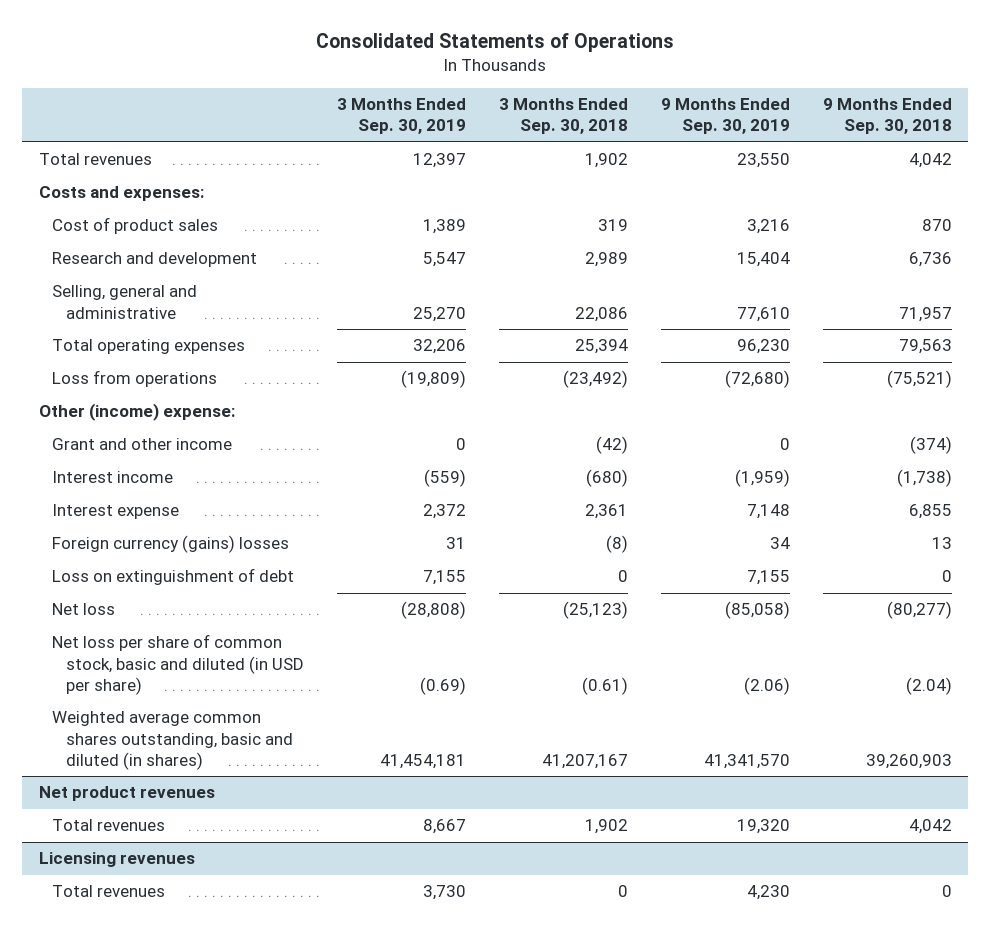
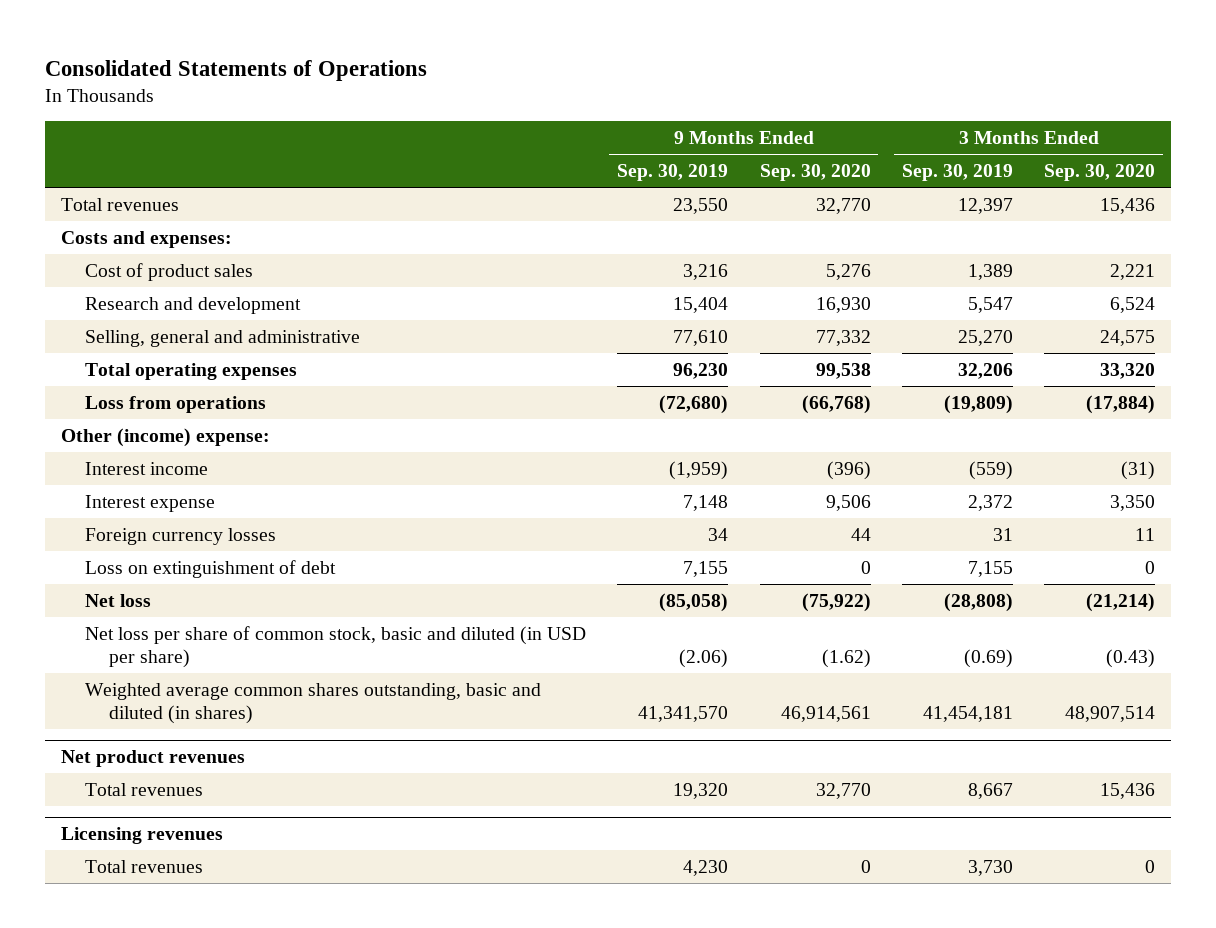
[498,98,628,135] 3 Months Ended Sep. 30, 2018 -> none
[822,98,952,135] 9 Months Ended Sep. 30, 2018 -> none
none -> [759,164,871,182] Sep. 30, 2020
none -> [1044,164,1156,182] Sep. 30, 2020
[52,438,233,451] Grant and other income -> none
[52,535,290,554] Foreign currency (gains) losses -> [84,527,276,545] Foreign currency losses

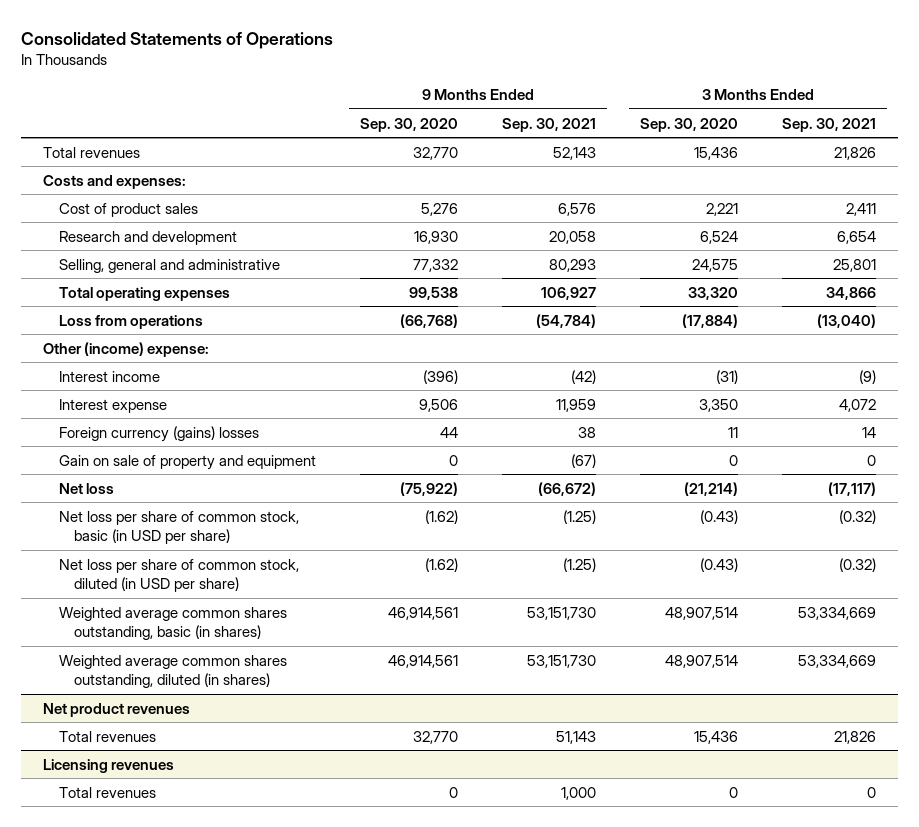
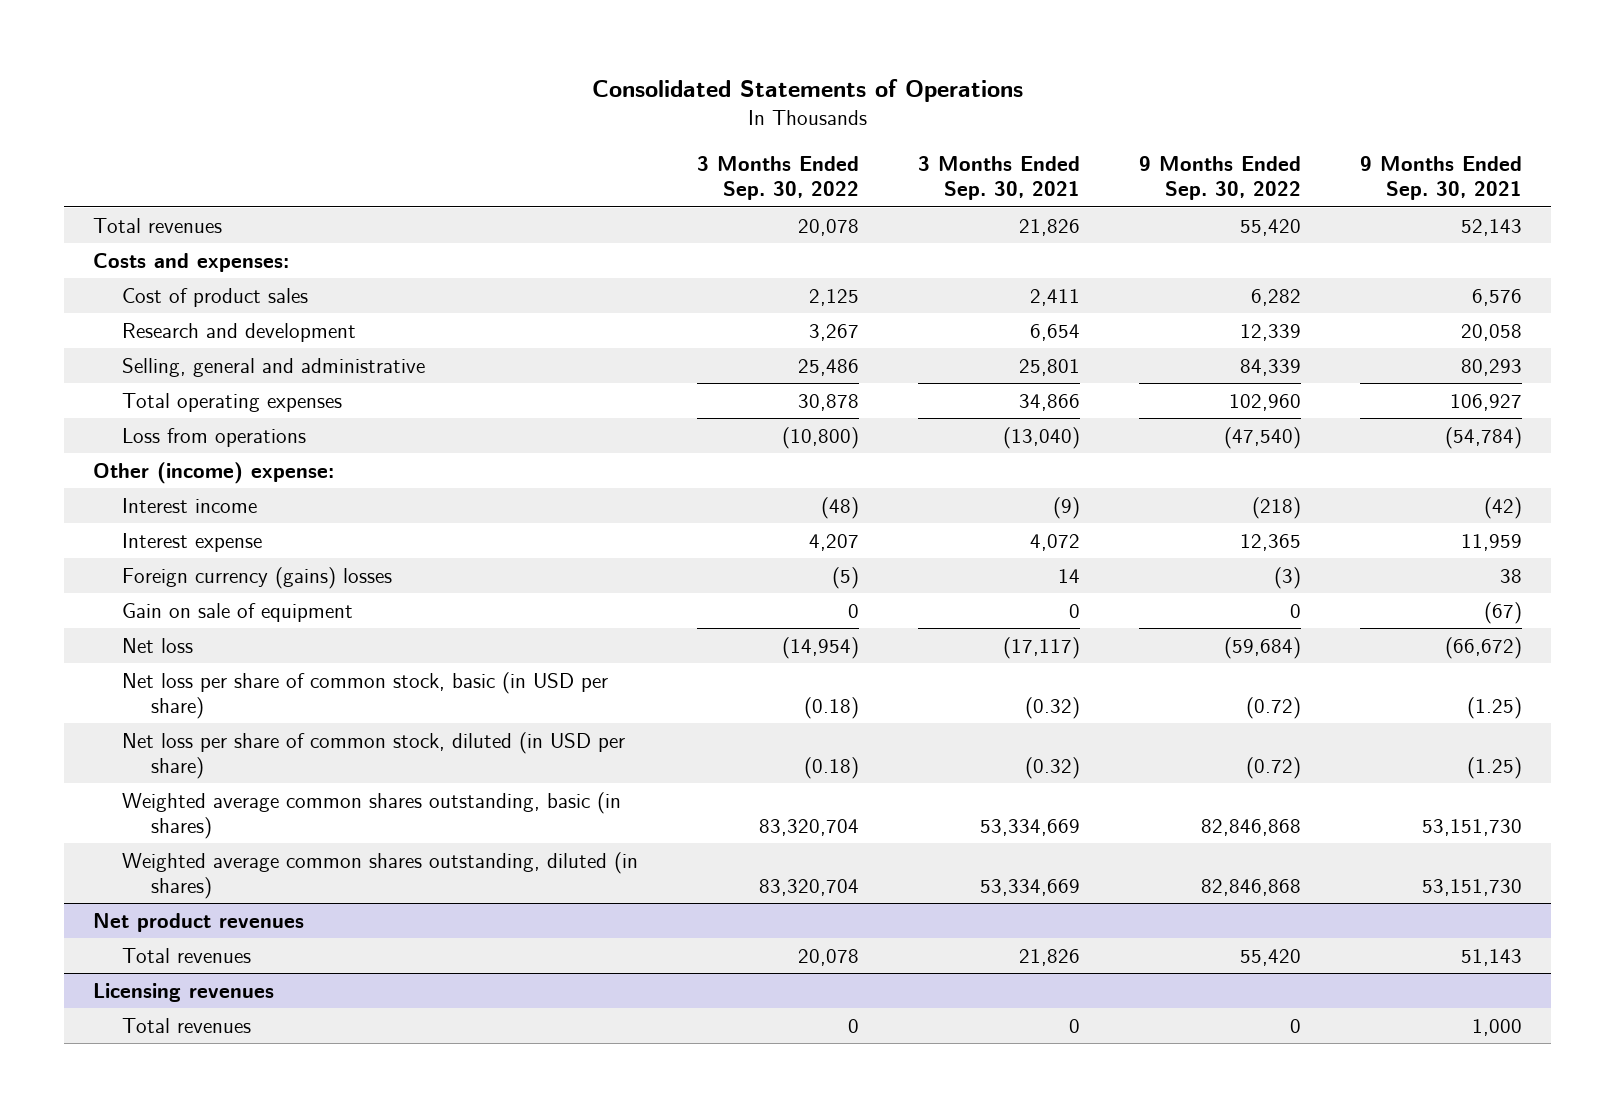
[359,117,458,132] Sep. 30, 2020 -> none
[639,117,738,132] Sep. 30, 2020 -> none
none -> [697,156,860,201] 3 Months Ended Sep. 30, 2022
none -> [1138,156,1301,201] 9 Months Ended Sep. 30, 2022
[58,454,316,470] Gain on sale of property and equipment -> [122,603,354,623] Gain on sale of equipment

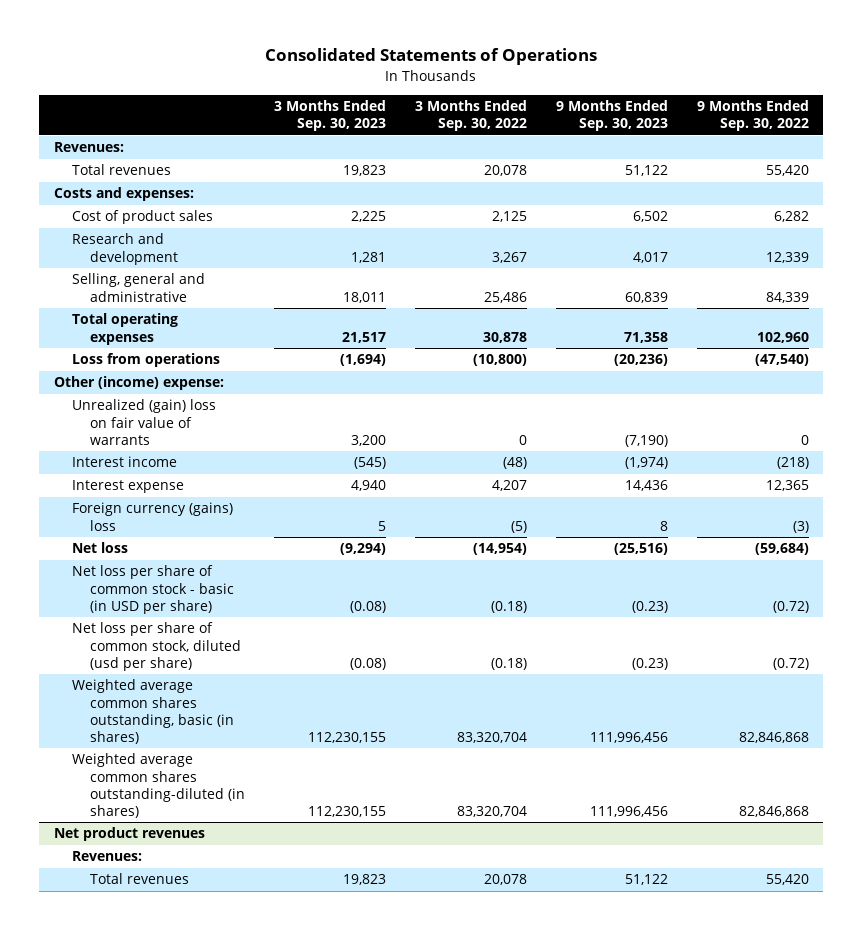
[917,156,1080,201] 3 Months Ended Sep. 30, 2021 -> none
[1359,156,1522,201] 9 Months Ended Sep. 30, 2021 -> none
none -> [273,100,386,132] 3 Months Ended Sep. 30, 2023
none -> [555,100,668,132] 9 Months Ended Sep. 30, 2023
none -> [53,142,124,153] Revenues:
none -> [71,399,216,445] Unrealized (gain) loss on fair value of warrants
[122,603,354,623] Gain on sale of equipment -> none
[122,567,393,590] Foreign currency (gains) losses -> [71,502,233,531] Foreign currency (gains) loss
[122,672,609,720] Net loss per share of common stock, basic (in USD per share) -> [71,565,234,614] Net loss per share of common stock - basic (in USD per share)
[122,732,626,780] Net loss per share of common stock, diluted (in USD per share) -> [71,622,241,671] Net loss per share of common stock, diluted (usd per share)
[122,852,639,900] Weighted average common shares outstanding, diluted (in shares) -> [71,753,245,818] Weighted average common shares outstanding-diluted (in shares)
none -> [71,851,142,862] Revenues:
[93,983,275,1003] Licensing revenues -> none
[122,1018,252,1034] Total revenues -> none

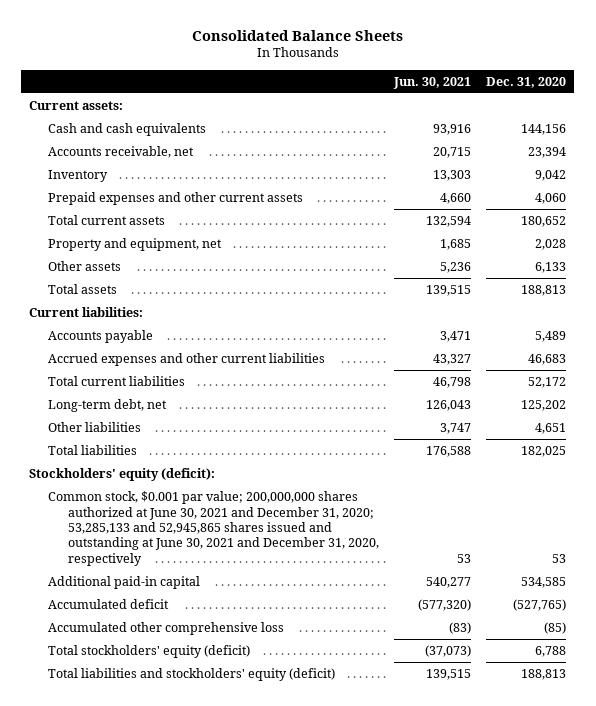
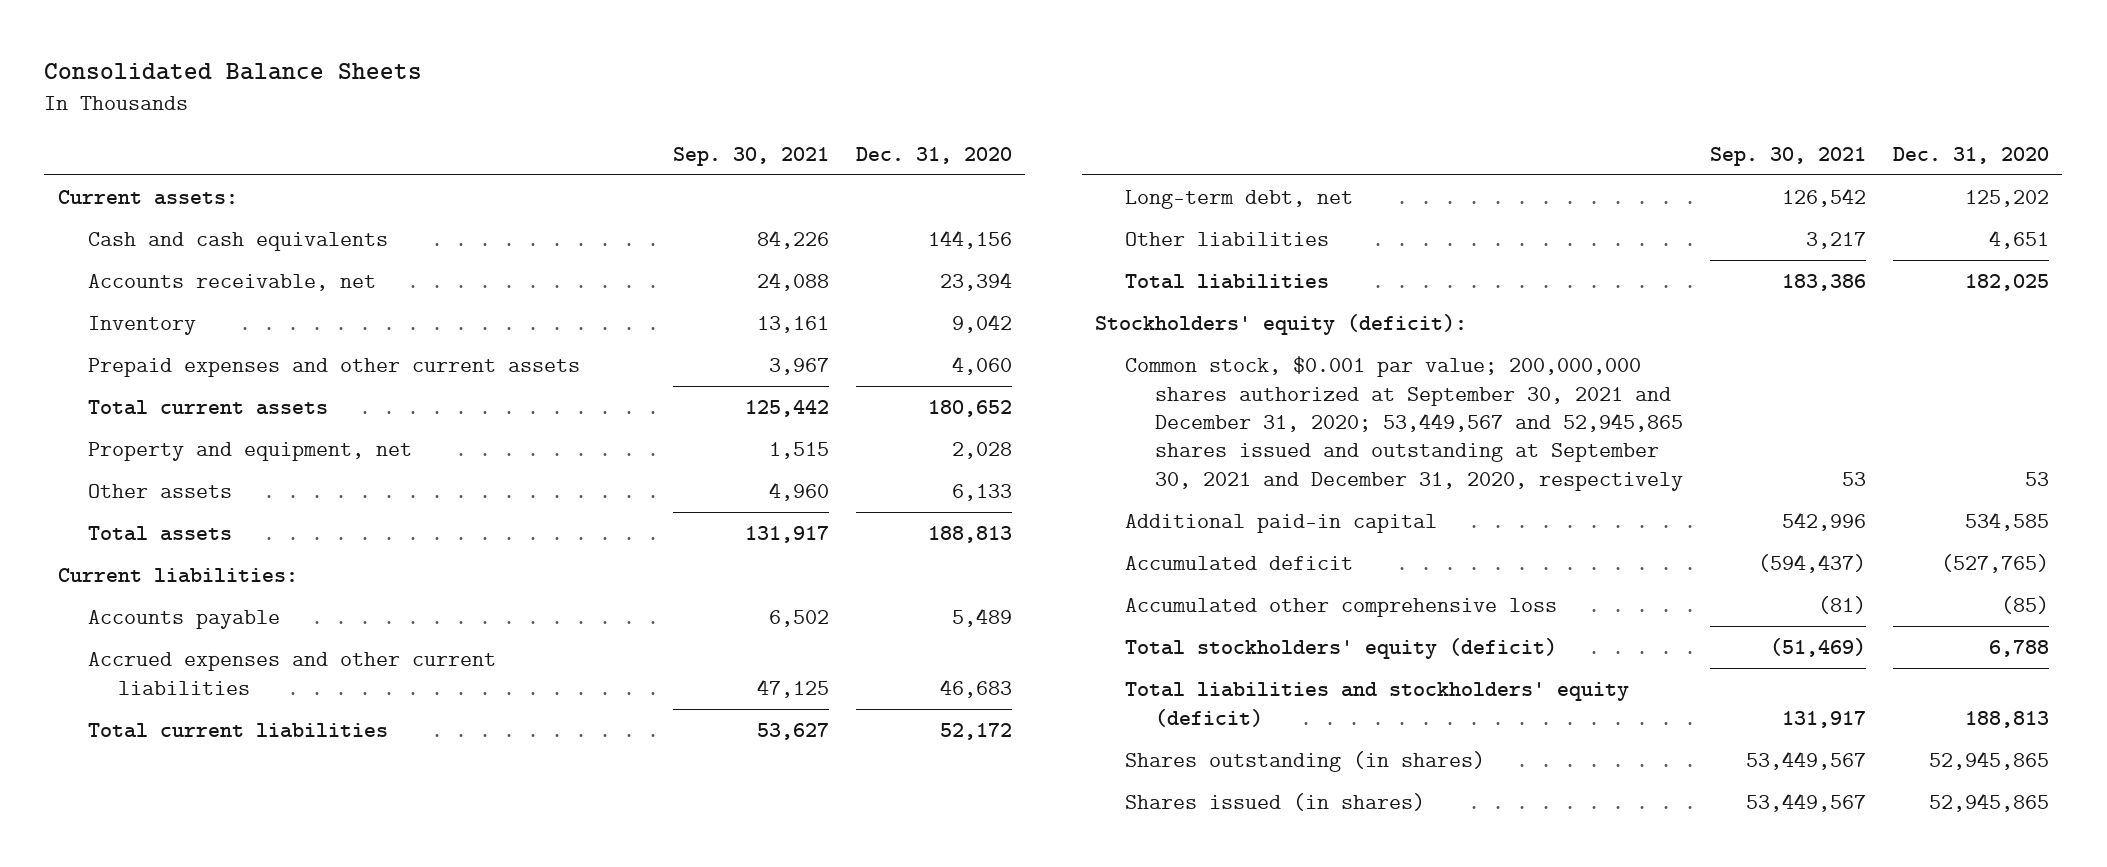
[393,76,472,89] Jun. 30, 2021 -> none
none -> [672,146,829,166] Sep. 30, 2021
[48,491,379,566] Common stock, $0.001 par value; 200,000,000 shares authorized at June 30, 2021 and December 31, 2020; 53,285,133 and 52,945,865 shares issued and outstanding at June 30, 2021 and December 31, 2020, respectively -> [1125,356,1684,491] Common stock, $0.001 par value; 200,000,000 shares authorized at September 30, 2021 and December 31, 2020; 53,449,567 and 52,945,865 shares issued and outstanding at September 30, 2021 and December 31, 2020, respectively
none -> [1125,751,1486,773] Shares outstanding (in shares)
none -> [1125,793,1426,812] Shares issued (in shares)

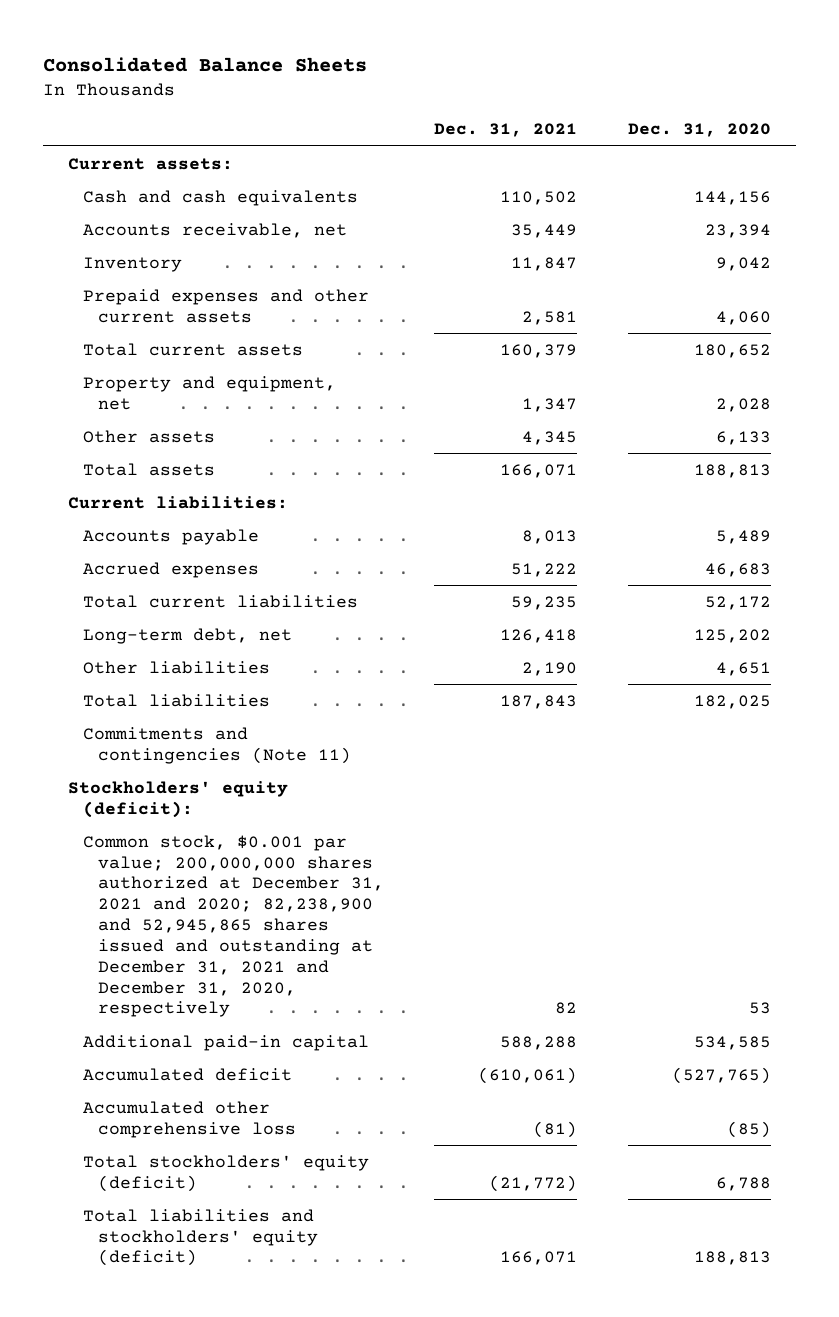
[672,146,829,166] Sep. 30, 2021 -> none
none -> [434,123,578,138] Dec. 31, 2021
[87,652,496,695] Accrued expenses and other current liabilities -> [82,561,259,578] Accrued expenses
none -> [82,726,351,764] Commitments and contingencies (Note 11)
[1125,356,1684,491] Common stock, $0.001 par value; 200,000,000 shares authorized at September 30, 2021 and December 31, 2020; 53,449,567 and 52,945,865 shares issued and outstanding at September 30, 2021 and December 31, 2020, respectively -> [82,834,384,1018] Common stock, $0.001 par value; 200,000,000 shares authorized at December 31, 2021 and 2020; 82,238,900 and 52,945,865 shares issued and outstanding at December 31, 2021 and December 31, 2020, respectively
[1125,751,1486,773] Shares outstanding (in shares) -> none
[1125,793,1426,812] Shares issued (in shares) -> none

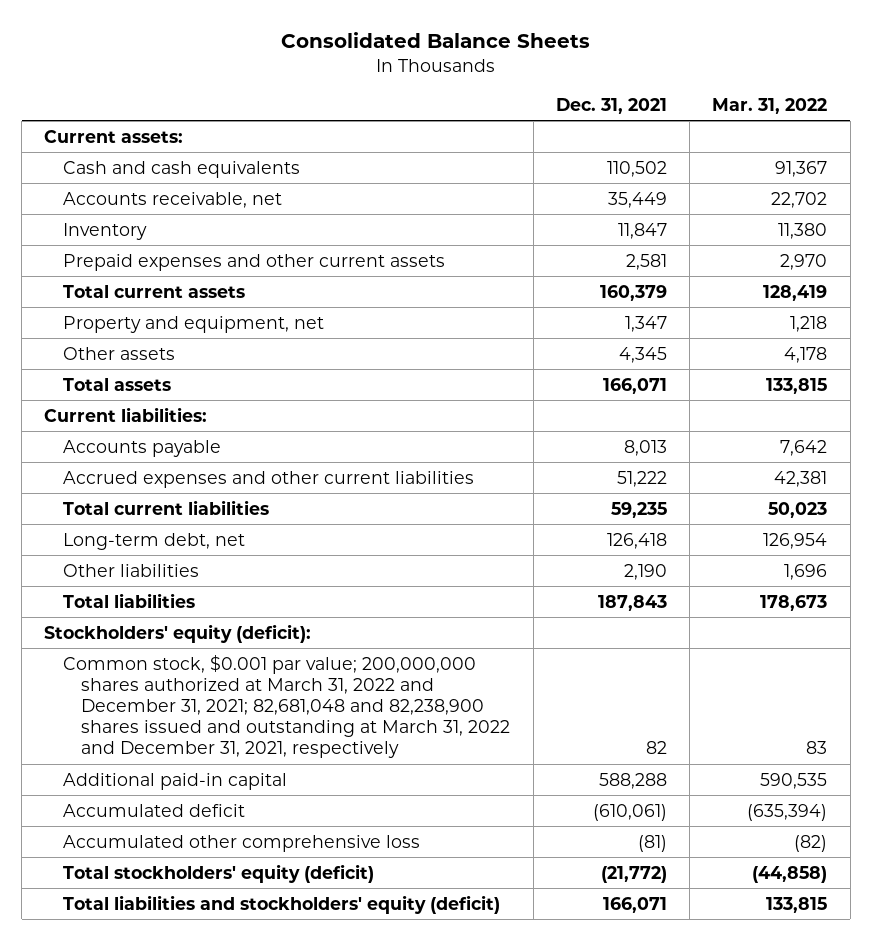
[627,123,771,138] Dec. 31, 2020 -> none
none -> [712,97,828,114] Mar. 31, 2022
[82,561,259,578] Accrued expenses -> [62,470,474,488] Accrued expenses and other current liabilities
[82,726,351,764] Commitments and contingencies (Note 11) -> none
[82,834,384,1018] Common stock, $0.001 par value; 200,000,000 shares authorized at December 31, 2021 and 2020; 82,238,900 and 52,945,865 shares issued and outstanding at December 31, 2021 and December 31, 2020, respectively -> [62,654,511,759] Common stock, $0.001 par value; 200,000,000 shares authorized at March 31, 2022 and December 31, 2021; 82,681,048 and 82,238,900 shares issued and outstanding at March 31, 2022 and December 31, 2021, respectively

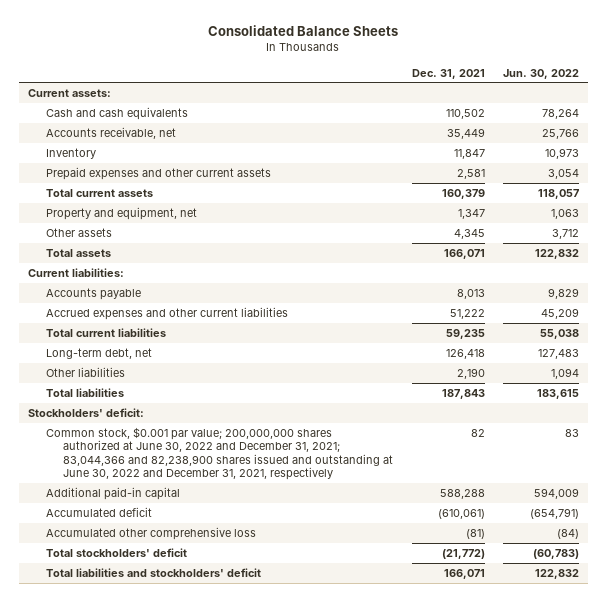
[712,97,828,114] Mar. 31, 2022 -> none
none -> [502,68,579,79] Jun. 30, 2022
[44,623,312,643] Stockholders' equity (deficit): -> [28,407,145,417] Stockholders' deficit:
[62,654,511,759] Common stock, $0.001 par value; 200,000,000 shares authorized at March 31, 2022 and December 31, 2021; 82,681,048 and 82,238,900 shares issued and outstanding at March 31, 2022 and December 31, 2021, respectively -> [45,426,394,480] Common stock, $0.001 par value; 200,000,000 shares authorized at June 30, 2022 and December 31, 2021; 83,044,366 and 82,238,900 shares issued and outstanding at June 30, 2022 and December 31, 2021, respectively
[62,863,374,883] Total stockholders' equity (deficit) -> [45,547,187,557] Total stockholders' deficit
[62,894,500,914] Total liabilities and stockholders' equity (deficit) -> [45,567,261,577] Total liabilities and stockholders' deficit

